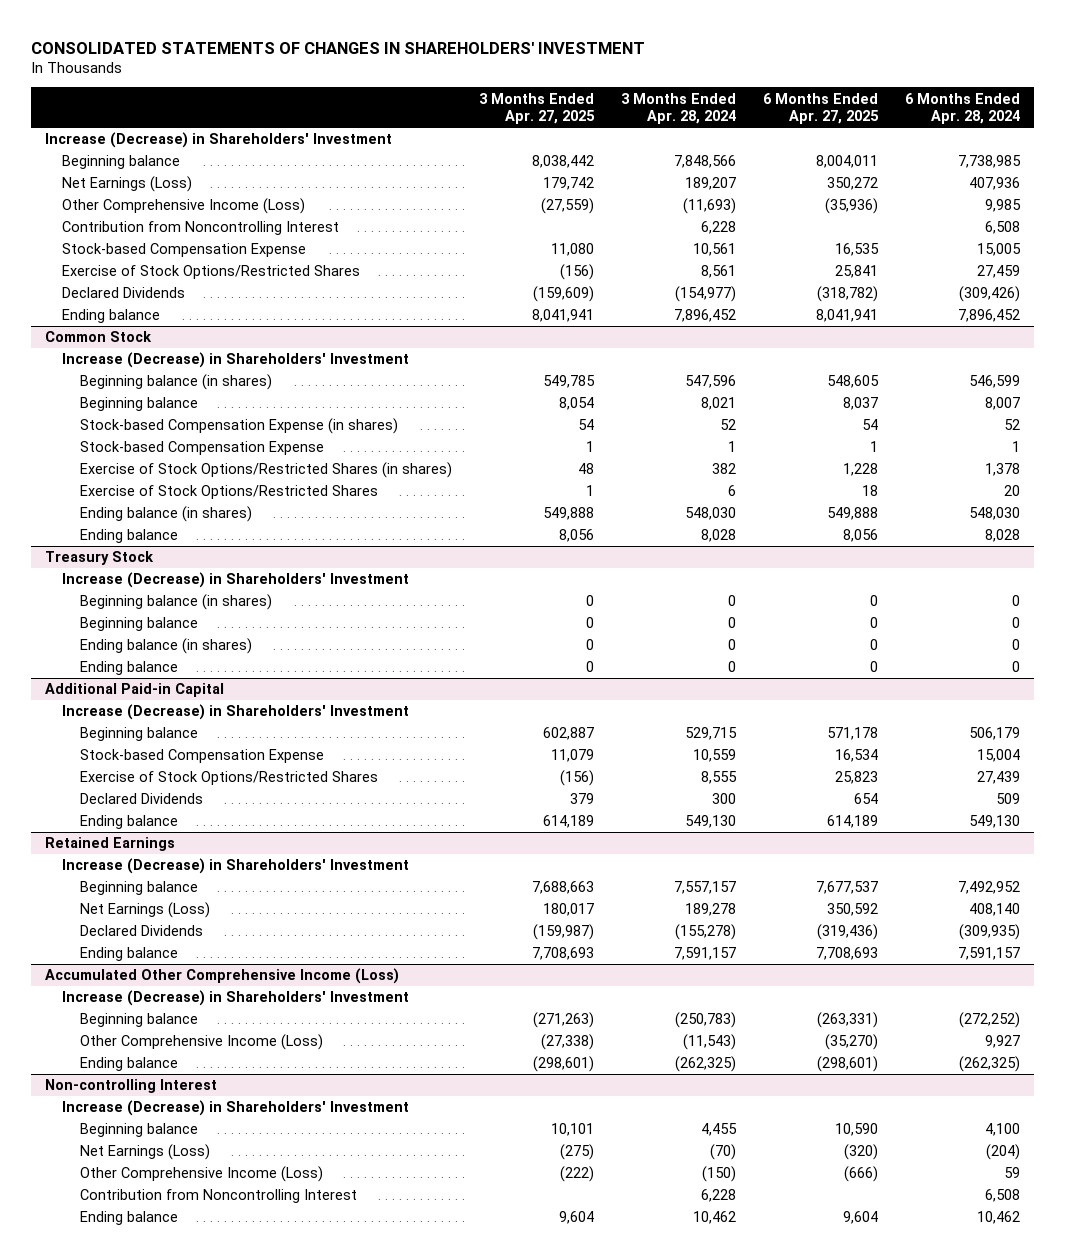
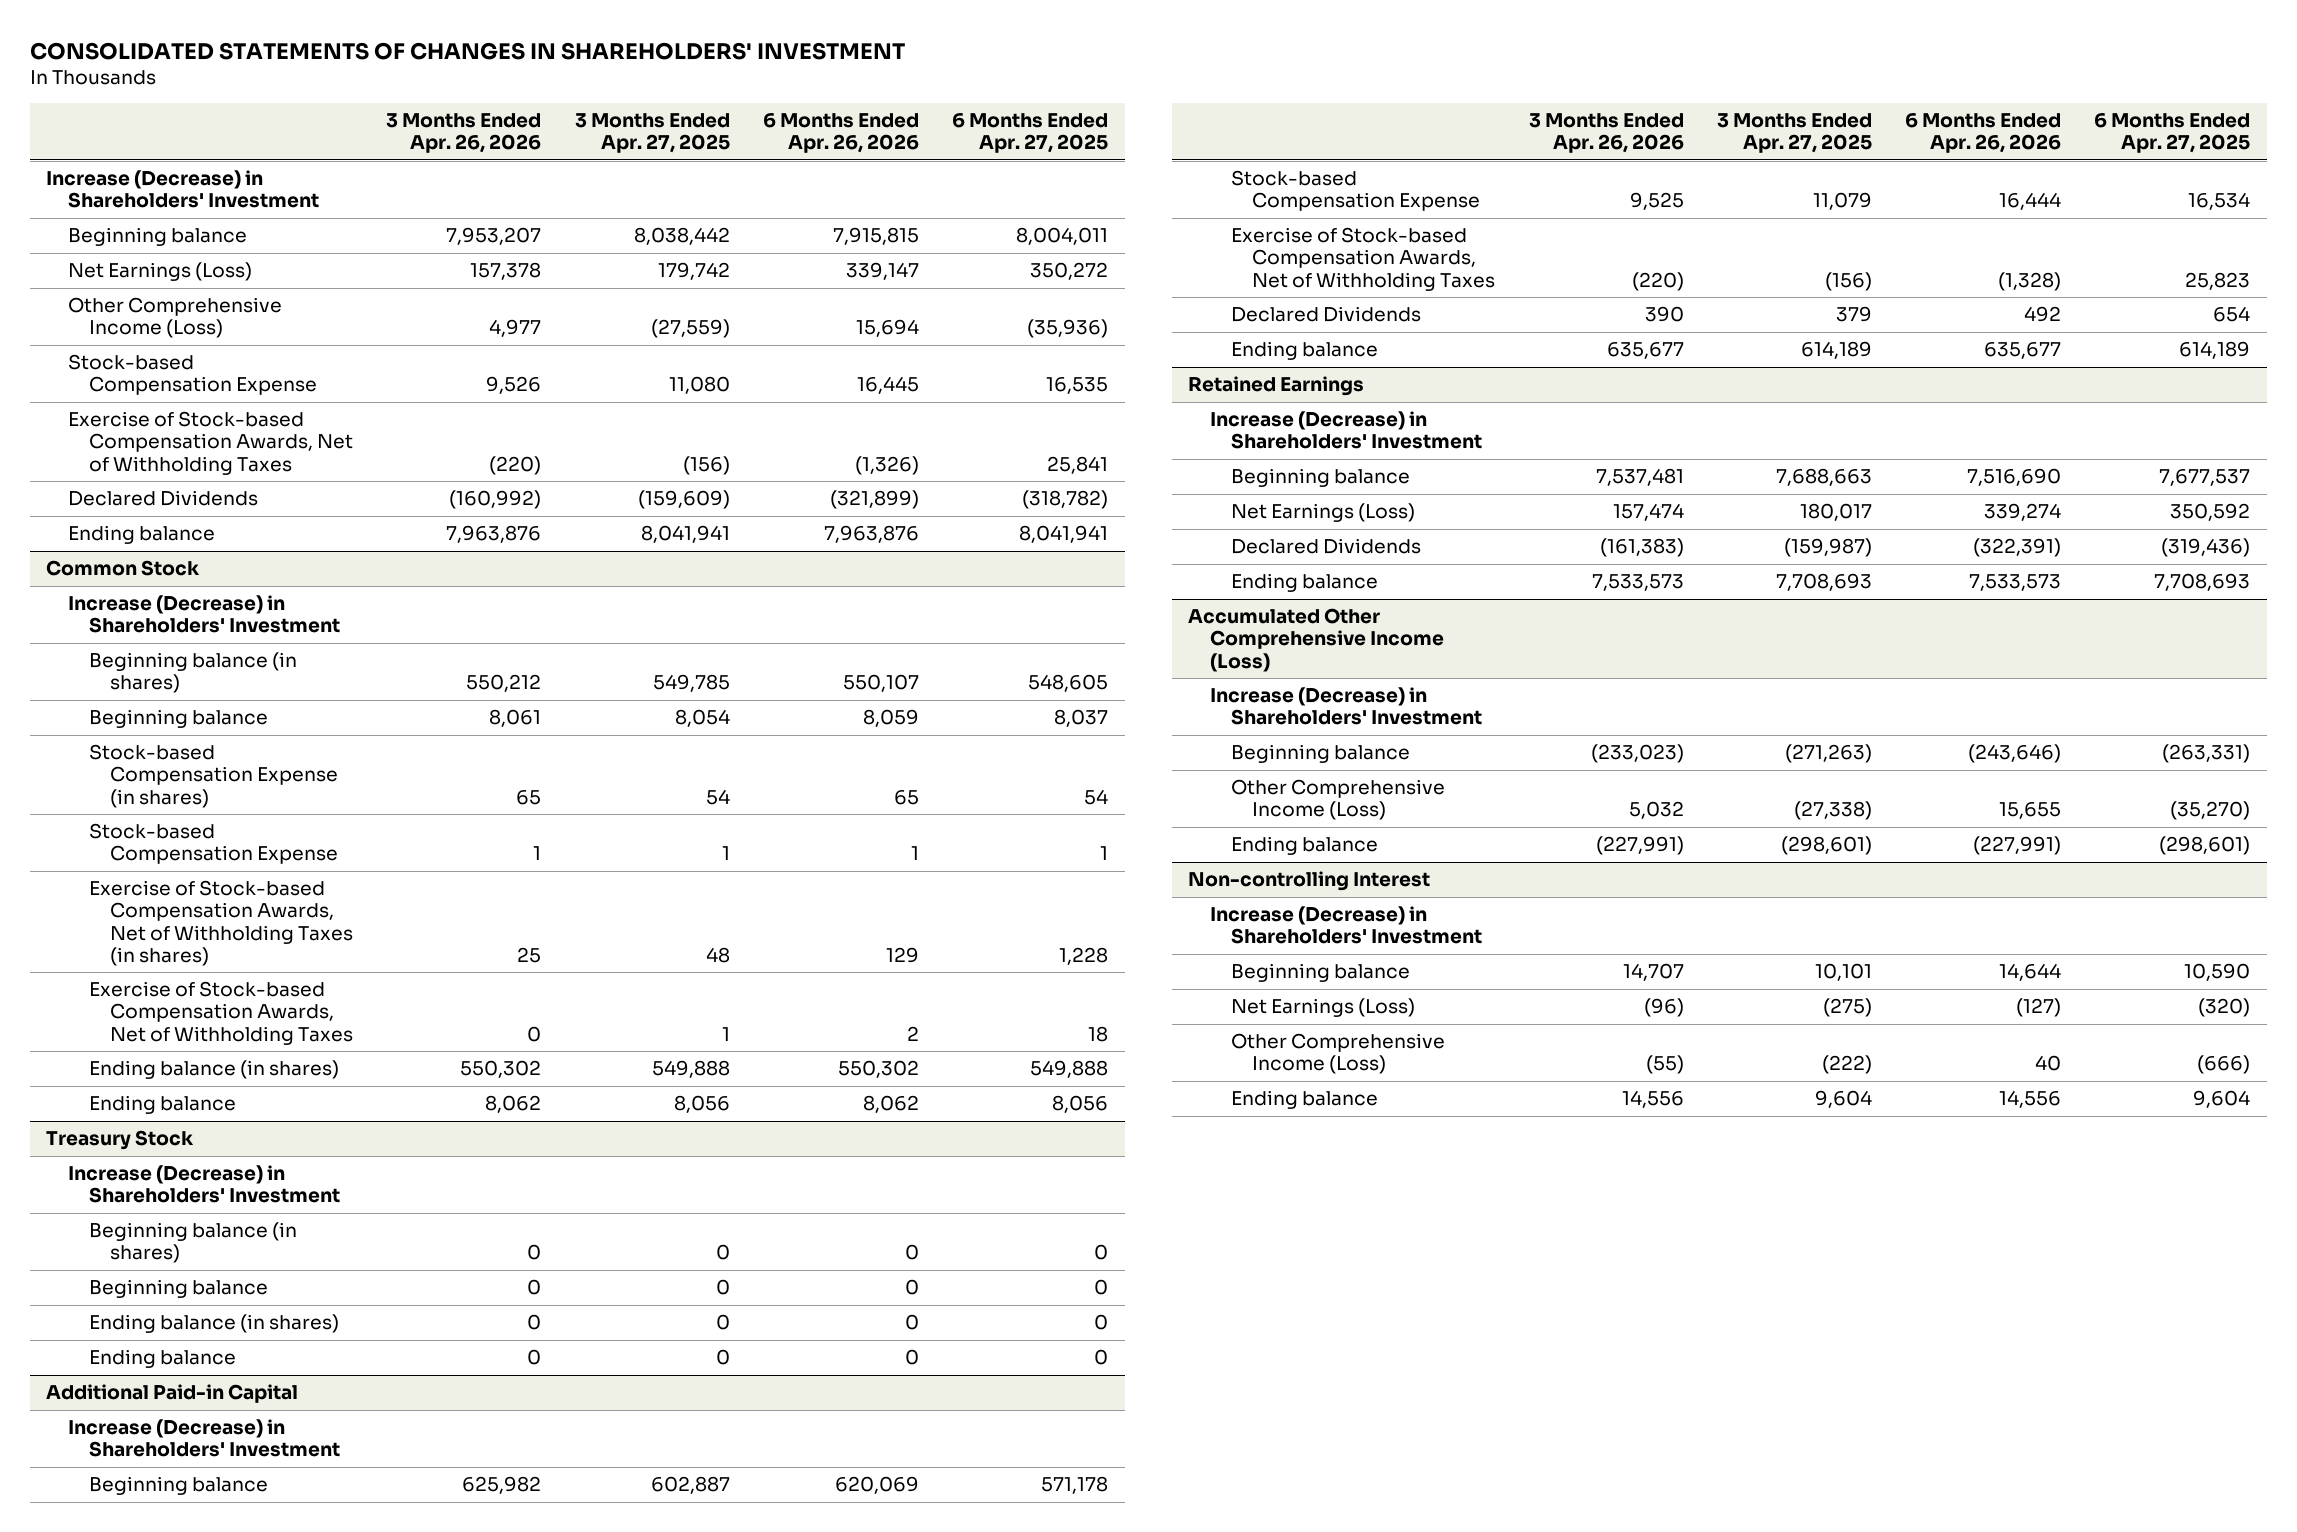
[621,92,737,125] 3 Months Ended Apr. 28, 2024 -> none
[905,92,1021,125] 6 Months Ended Apr. 28, 2024 -> none
none -> [386,113,542,154] 3 Months Ended Apr. 26, 2026
none -> [762,113,919,154] 6 Months Ended Apr. 26, 2026
[62,221,340,236] Contribution from Noncontrolling Interest -> none
[62,265,361,280] Exercise of Stock Options/Restricted Shares -> [67,411,353,475] Exercise of Stock-based Compensation Awards, Net of Withholding Taxes
[79,462,452,479] Exercise of Stock Options/Restricted Shares (in shares) -> [88,880,354,966] Exercise of Stock-based Compensation Awards, Net of Withholding Taxes (in shares)
[79,485,378,500] Exercise of Stock Options/Restricted Shares -> [88,981,354,1045] Exercise of Stock-based Compensation Awards, Net of Withholding Taxes
[79,771,378,786] Exercise of Stock Options/Restricted Shares -> [1231,227,1496,291] Exercise of Stock-based Compensation Awards, Net of Withholding Taxes
[79,1189,357,1204] Contribution from Noncontrolling Interest -> none

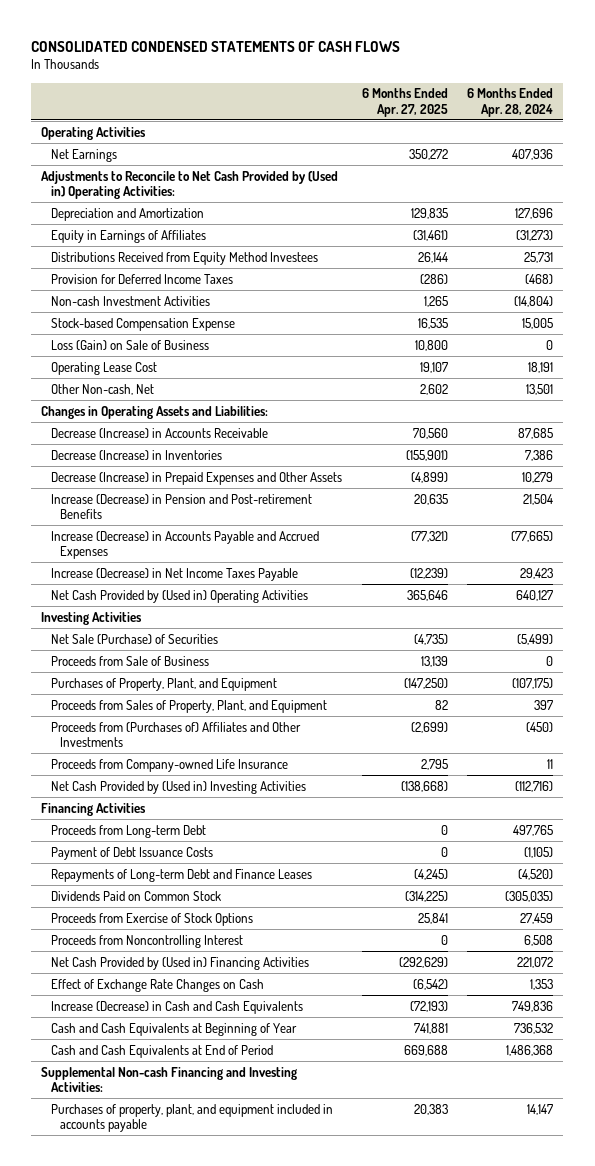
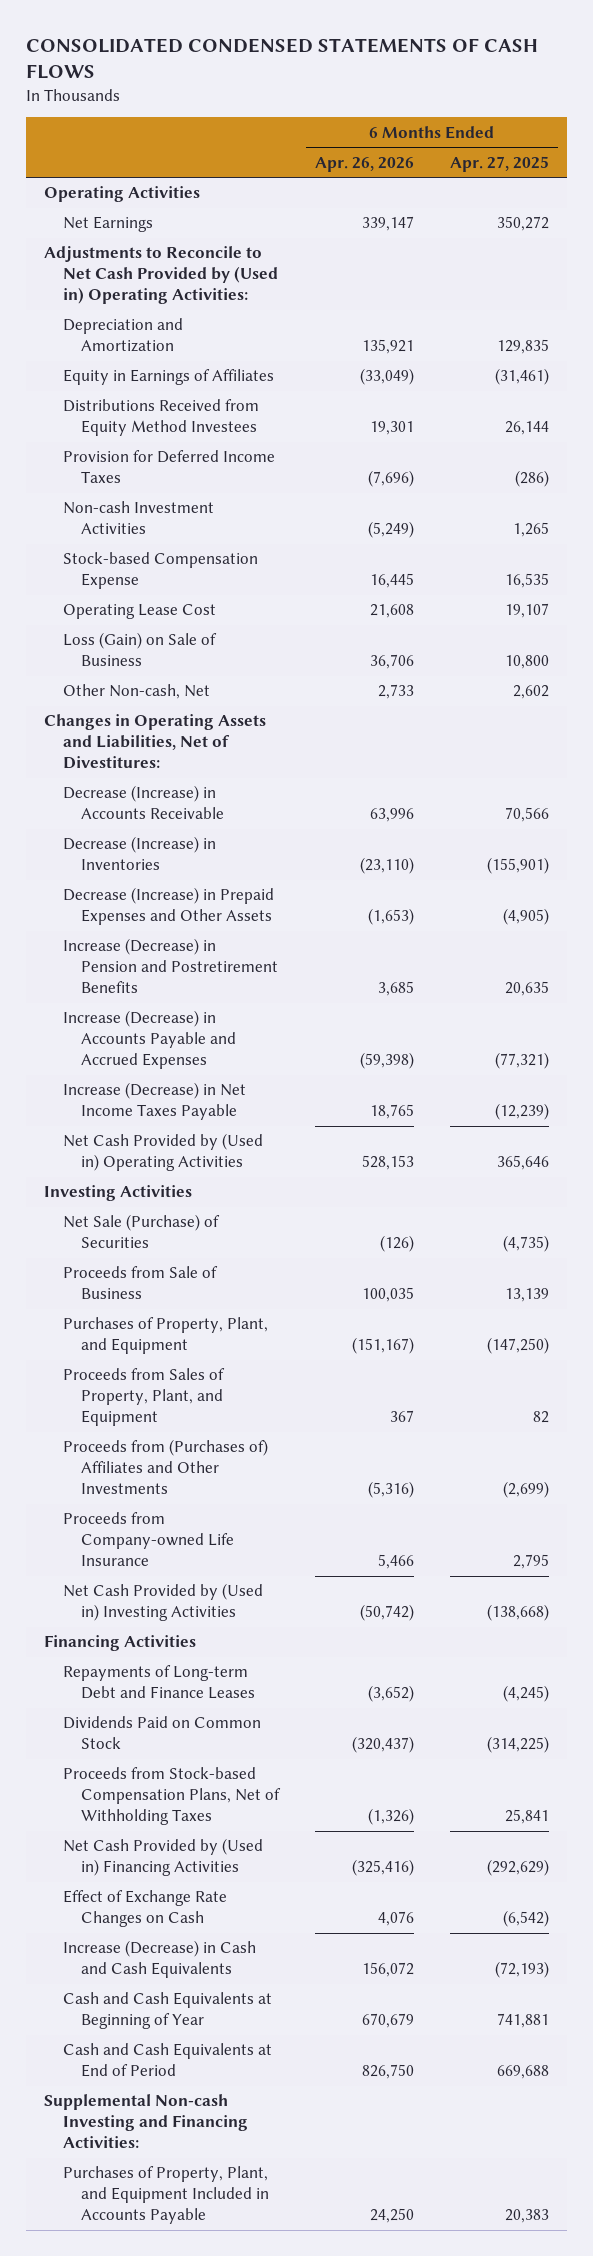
[467,88,554,117] 6 Months Ended Apr. 28, 2024 -> none
none -> [315,156,415,172] Apr. 26, 2026
[50,339,209,350] Loss (Gain) on Sale of Business -> [62,632,217,667] Loss (Gain) on Sale of Business
[41,405,269,419] Changes in Operating Assets and Liabilities: -> [43,714,266,770] Changes in Operating Assets and Liabilities, Net of Divestitures:
[412,427,448,439] 70,560 -> [505,807,550,823] 70,566
[410,471,448,483] (4,899) -> [503,908,550,926] (4,905)
[50,493,312,520] Increase (Decrease) in Pension and Post-retirement Benefits -> [62,938,279,994] Increase (Decrease) in Pension and Postretirement Benefits
[50,824,206,838] Proceeds from Long-term Debt -> none
[50,846,213,860] Payment of Debt Issuance Costs -> none
[50,934,243,948] Proceeds from Noncontrolling Interest -> none
[50,912,253,926] Proceeds from Exercise of Stock Options -> [62,1767,282,1826] Proceeds from Stock-based Compensation Plans, Net of Withholding Taxes
[41,1066,298,1093] Supplemental Non-cash Financing and Investing Activities: -> [43,2094,248,2149] Supplemental Non-cash Investing and Financing Activities:
[50,1103,333,1133] Purchases of property, plant, and equipment included in accounts payable -> [62,2166,270,2225] Purchases of Property, Plant, and Equipment Included in Accounts Payable

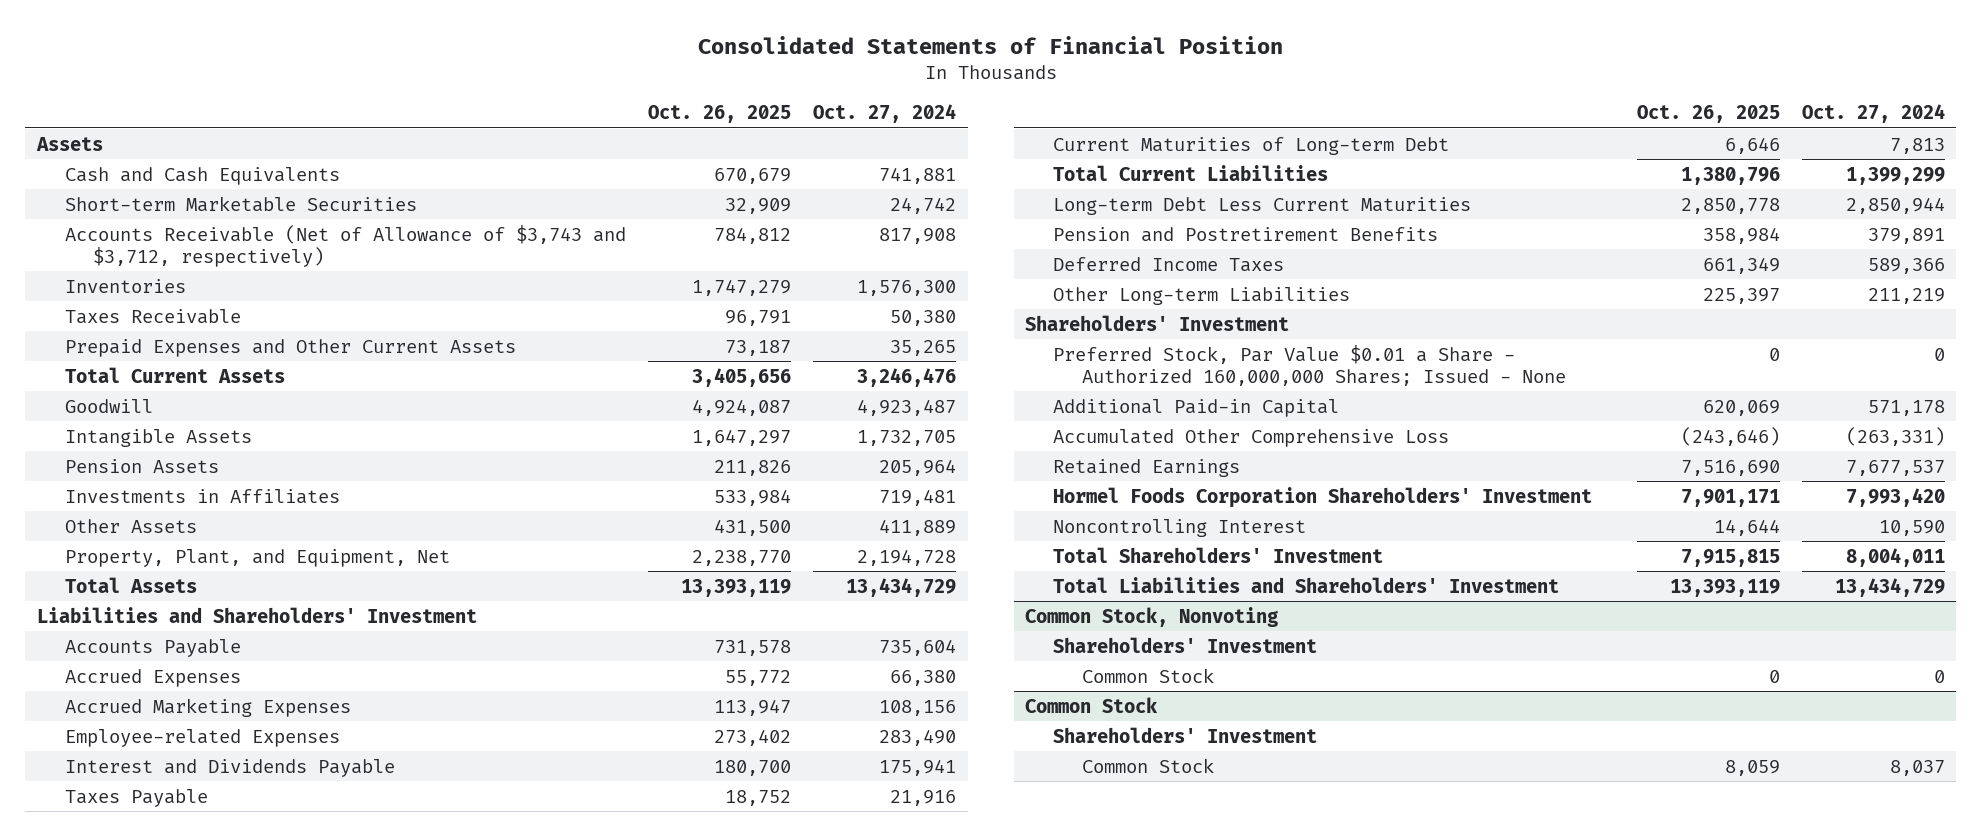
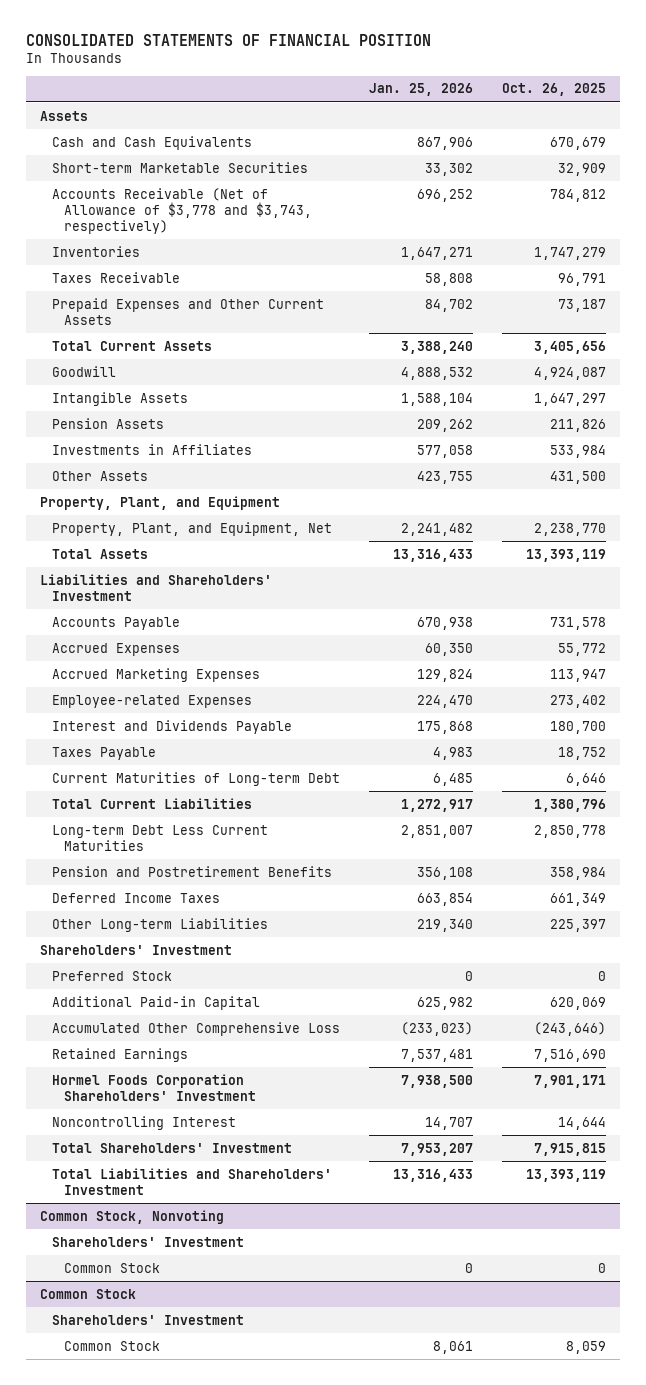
[697,36,1283,55] Consolidated Statements of Financial Position -> [25,33,431,46] CONSOLIDATED STATEMENTS OF FINANCIAL POSITION
[813,104,957,124] Oct. 27, 2024 -> none
none -> [368,83,473,97] Jan. 25, 2026
[64,224,626,267] Accounts Receivable (Net of Allowance of $3,743 and $3,712, respectively) -> [51,187,312,235] Accounts Receivable (Net of Allowance of $3,778 and $3,743, respectively)
none -> [40,495,281,510] Property, Plant, and Equipment
[1053,344,1566,386] Preferred Stock, Par Value $0.01 a Share - Authorized 160,000,000 Shares; Issued - None -> [51,970,172,981] Preferred Stock

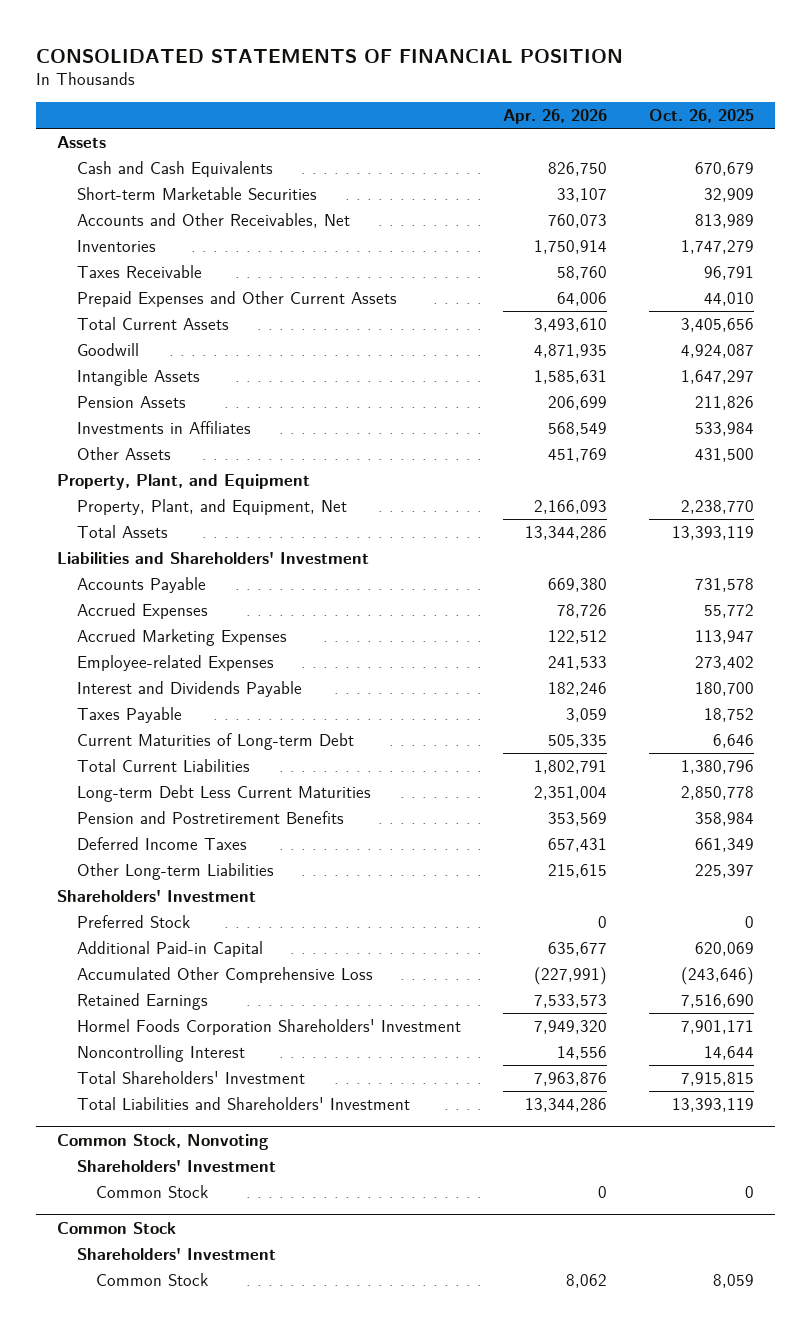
[368,83,473,97] Jan. 25, 2026 -> none
none -> [502,109,607,125] Apr. 26, 2026
[51,187,312,235] Accounts Receivable (Net of Allowance of $3,778 and $3,743, respectively) -> none
none -> [76,212,350,228] Accounts and Other Receivables, Net
[557,298,606,312] 73,187 -> [704,291,755,306] 44,010

